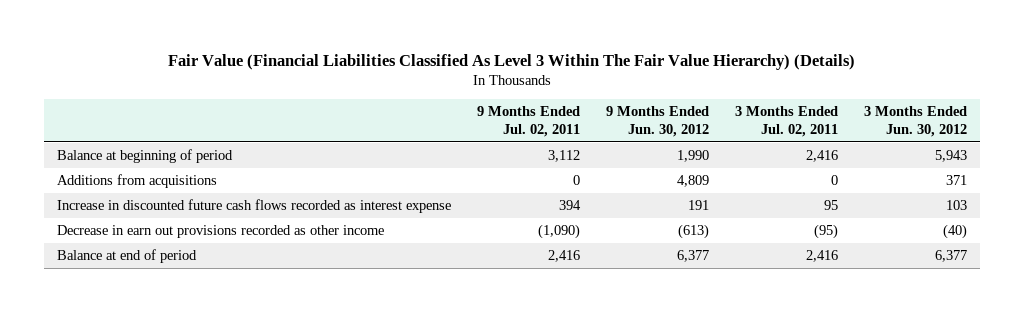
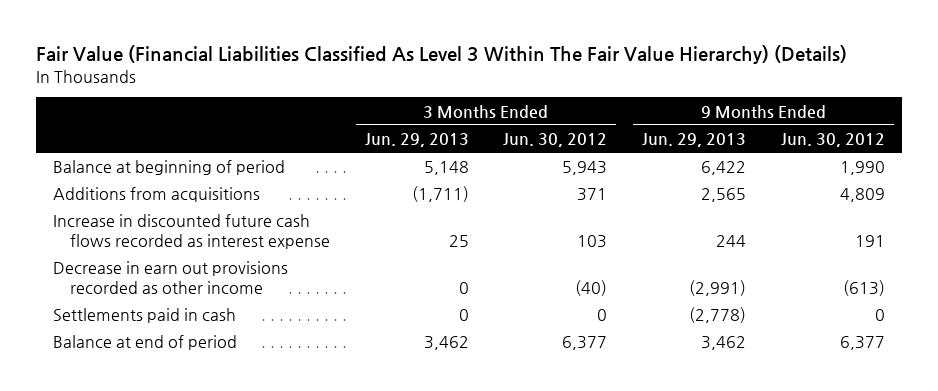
[476,106,580,137] 9 Months Ended Jul. 02, 2011 -> none
[734,106,838,137] 3 Months Ended Jul. 02, 2011 -> none
none -> [364,133,469,148] Jun. 29, 2013
none -> [642,133,747,148] Jun. 29, 2013
none -> [52,308,236,324] Settlements paid in cash

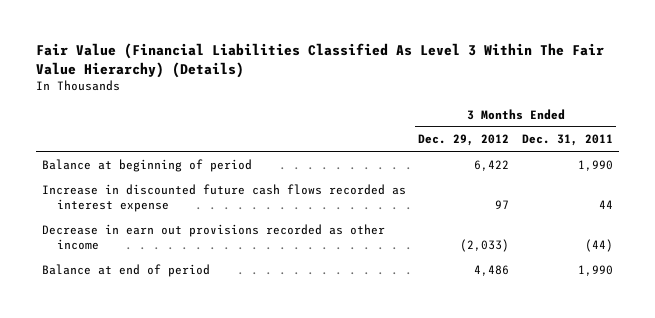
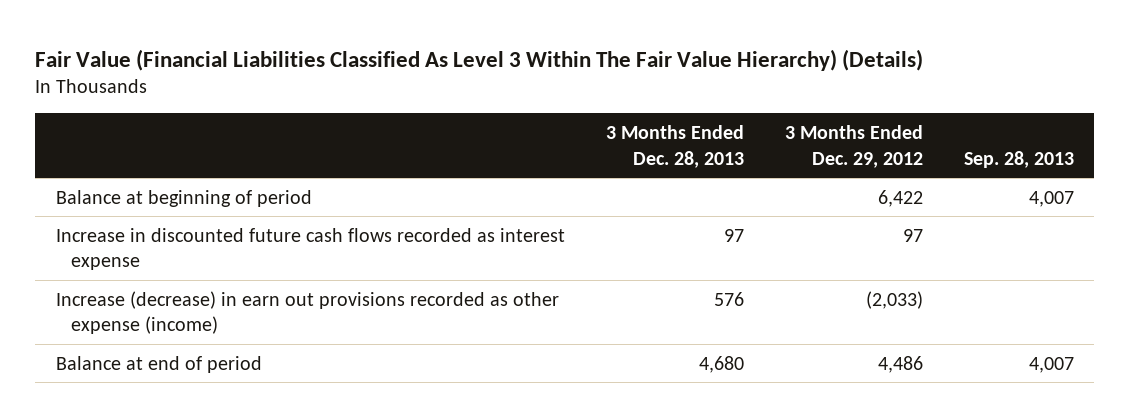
[521,134,613,147] Dec. 31, 2011 -> none
none -> [605,125,744,168] 3 Months Ended Dec. 28, 2013
none -> [963,150,1074,168] Sep. 28, 2013
[42,223,386,250] Decrease in earn out provisions recorded as other income -> [55,290,559,335] Increase (decrease) in earn out provisions recorded as other expense (income)

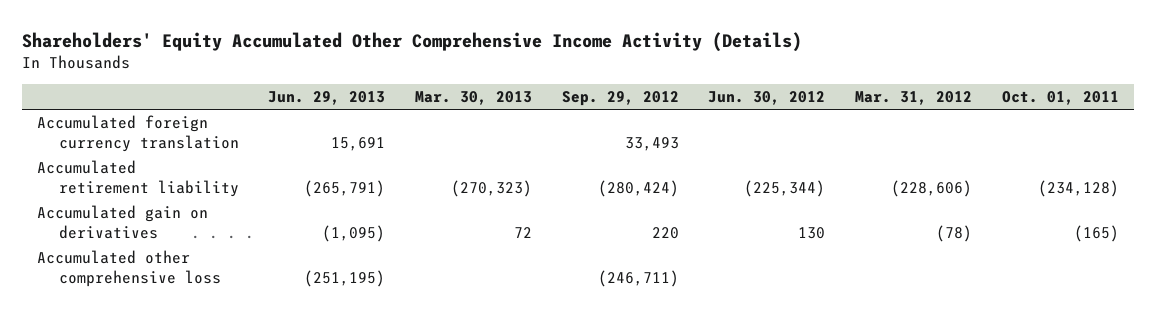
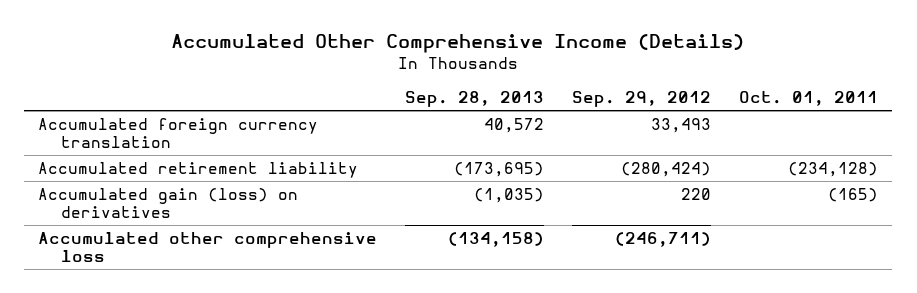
[22,31,803,52] Shareholders' Equity Accumulated Other Comprehensive Income Activity (Details) -> [171,34,745,54] Accumulated Other Comprehensive Income (Details)
[268,90,386,105] Jun. 29, 2013 -> none
[415,90,533,105] Mar. 30, 2013 -> none
[708,90,826,105] Jun. 30, 2012 -> none
[855,90,973,105] Mar. 31, 2012 -> none
none -> [405,91,545,108] Sep. 28, 2013
[37,205,209,239] Accumulated gain on derivatives -> [38,187,299,219] Accumulated gain (loss) on derivatives

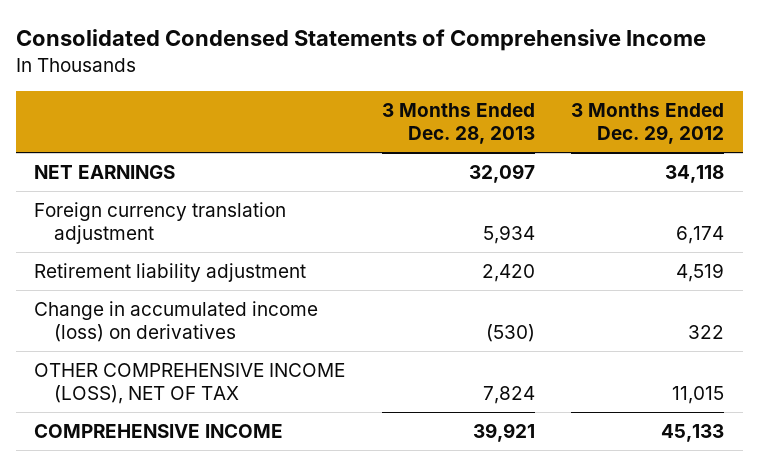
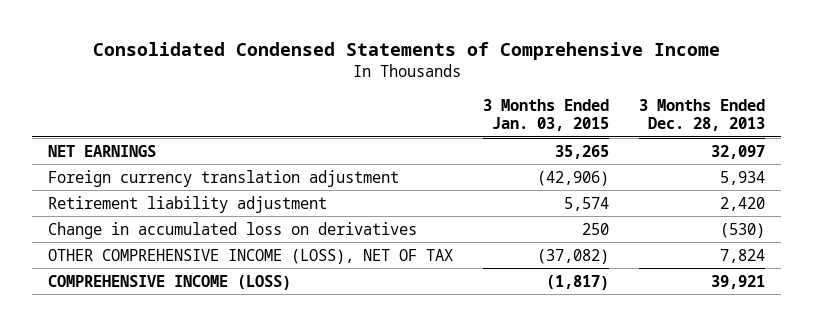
[571,102,725,145] 3 Months Ended Dec. 29, 2012 -> none
none -> [483,99,610,132] 3 Months Ended Jan. 03, 2015
[34,301,319,343] Change in accumulated income (loss) on derivatives -> [47,221,417,239] Change in accumulated loss on derivatives
[34,424,284,439] COMPREHENSIVE INCOME -> [47,274,291,290] COMPREHENSIVE INCOME (LOSS)

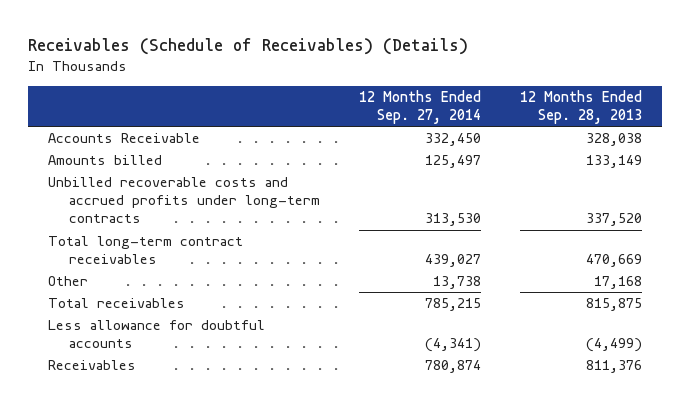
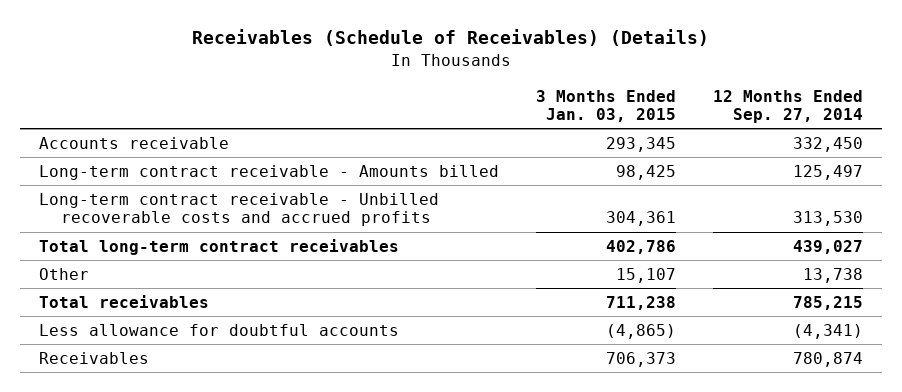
[520,89,643,125] 12 Months Ended Sep. 28, 2013 -> none
none -> [535,89,676,122] 3 Months Ended Jan. 03, 2015
[47,133,200,144] Accounts Receivable -> [38,136,229,149] Accounts receivable
[47,155,162,166] Amounts billed -> [38,164,499,180] Long-term contract receivable - Amounts billed
[47,177,321,224] Unbilled recoverable costs and accrued profits under long-term contracts -> [38,192,439,227] Long-term contract receivable - Unbilled recoverable costs and accrued profits

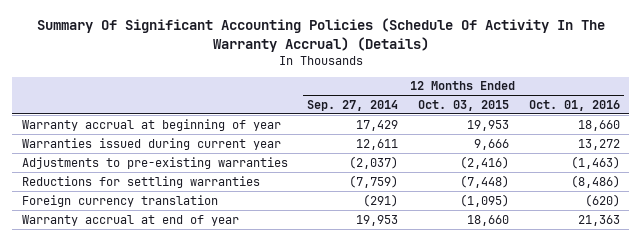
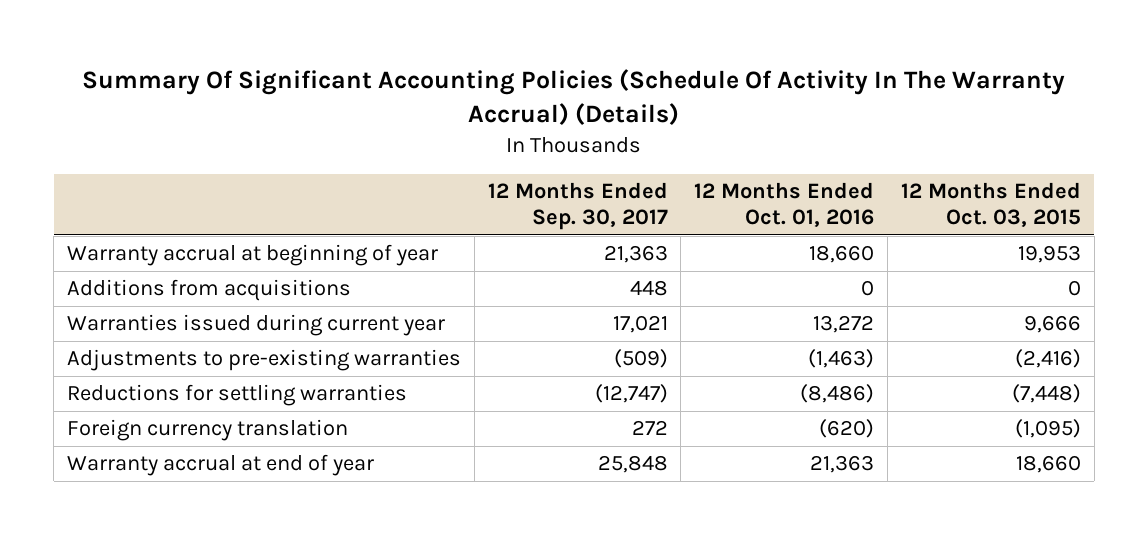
[307,99,399,111] Sep. 27, 2014 -> none
none -> [487,181,668,231] 12 Months Ended Sep. 30, 2017
none -> [67,279,352,302] Additions from acquisitions

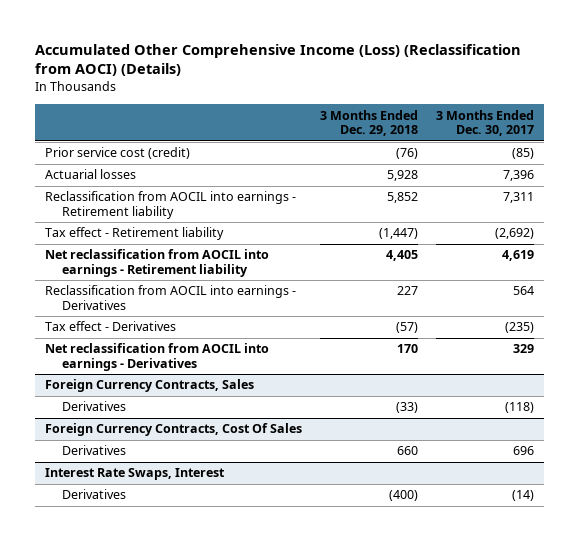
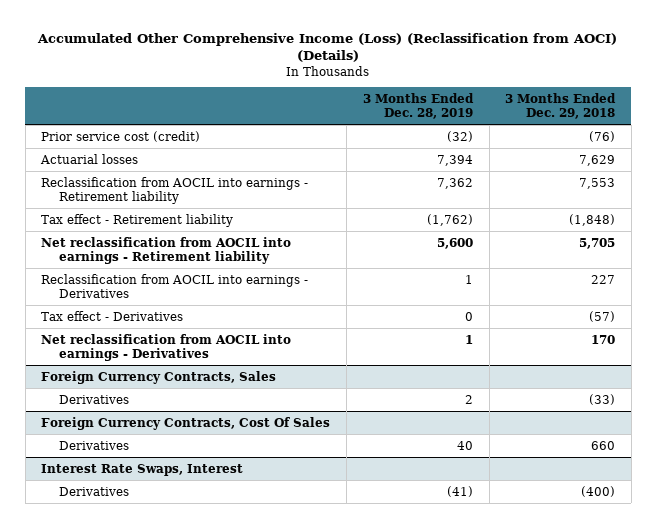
[436,109,535,137] 3 Months Ended Dec. 30, 2017 -> none
none -> [362,92,474,120] 3 Months Ended Dec. 28, 2019
[386,170,418,182] 5,928 -> [579,154,616,166] 7,629
[386,192,418,204] 5,852 -> [579,177,616,189] 7,553
[378,228,418,240] (1,447) -> [569,213,616,226] (1,848)
[385,250,418,262] 4,405 -> [579,237,616,249] 5,705

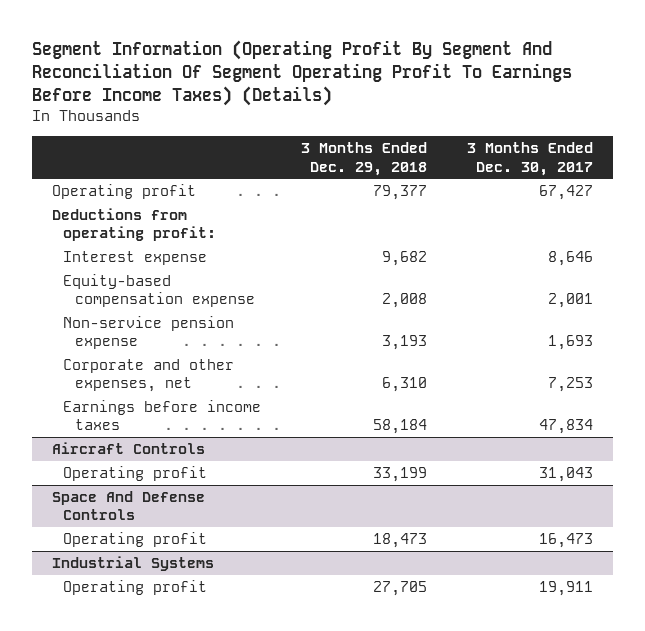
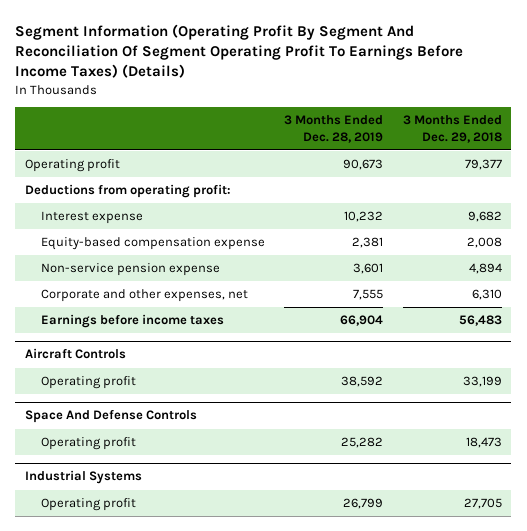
[467,142,594,176] 3 Months Ended Dec. 30, 2017 -> none
none -> [284,115,384,143] 3 Months Ended Dec. 28, 2019
[382,335,428,351] 3,193 -> [468,263,502,275] 4,894
[373,419,428,435] 58,184 -> [458,315,502,327] 56,483

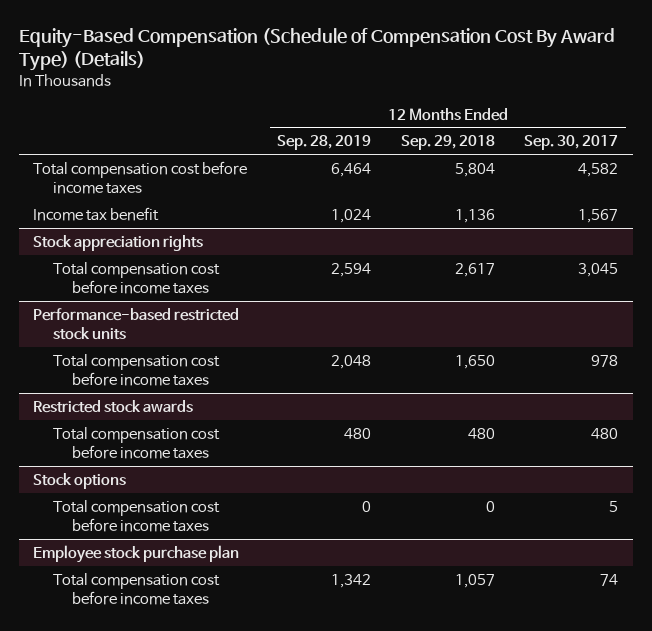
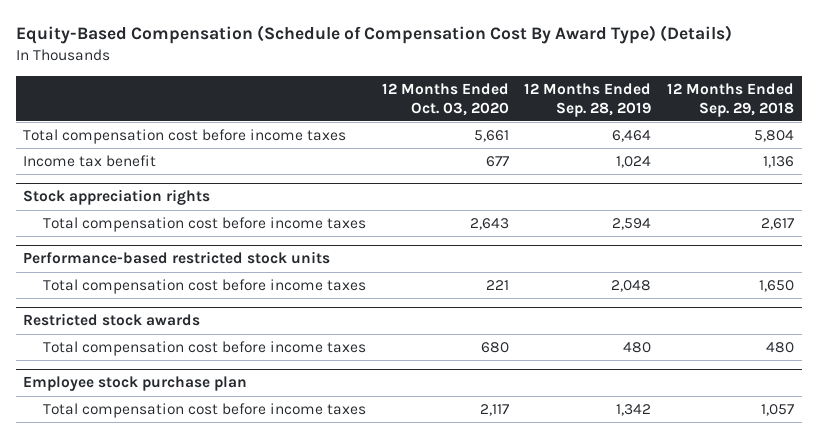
[524,135,619,151] Sep. 30, 2017 -> none
none -> [381,82,509,116] 12 Months Ended Oct. 03, 2020
[33,472,127,489] Stock options -> none
[52,499,220,533] Total compensation cost before income taxes -> none

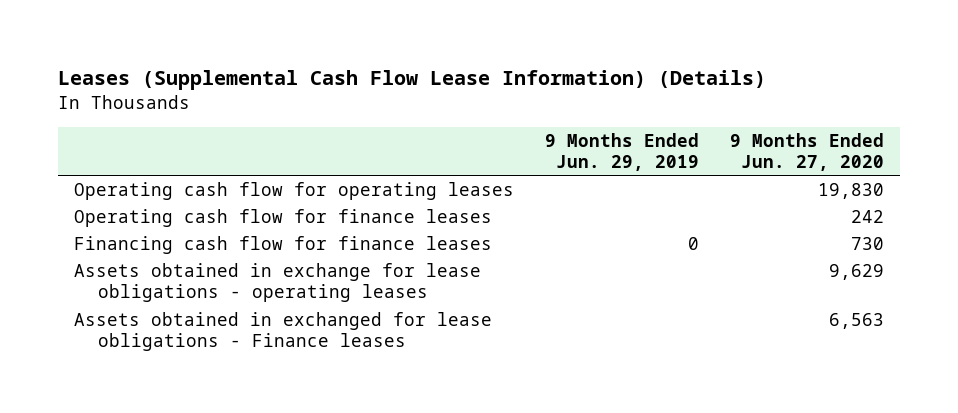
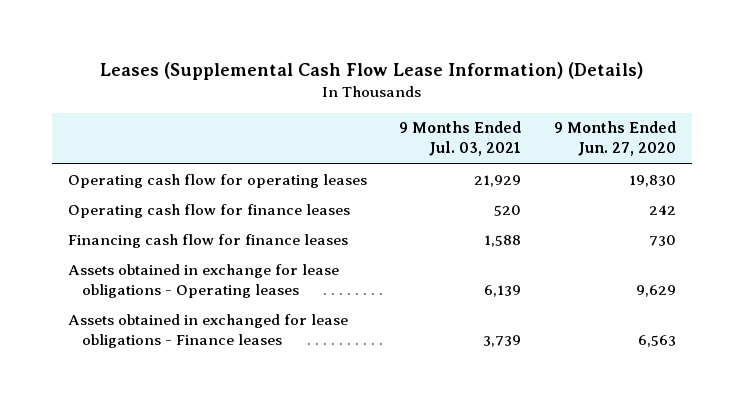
[544,132,699,172] 9 Months Ended Jun. 29, 2019 -> none
none -> [399,121,522,157] 9 Months Ended Jul. 03, 2021
[73,262,481,303] Assets obtained in exchange for lease obligations - operating leases -> [67,263,339,298] Assets obtained in exchange for lease obligations - Operating leases

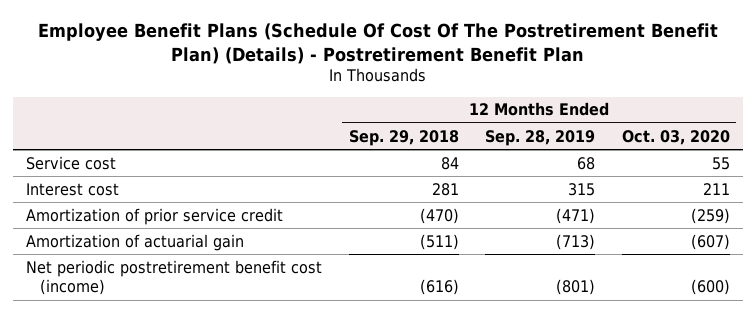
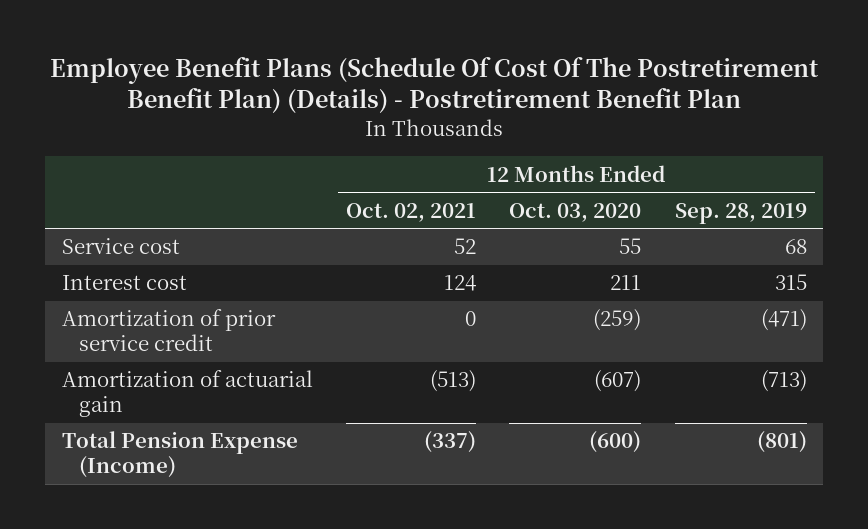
[348,129,459,146] Sep. 29, 2018 -> none
none -> [346,202,477,222] Oct. 02, 2021
[26,259,323,296] Net periodic postretirement benefit cost (income) -> [61,431,298,479] Total Pension Expense (Income)

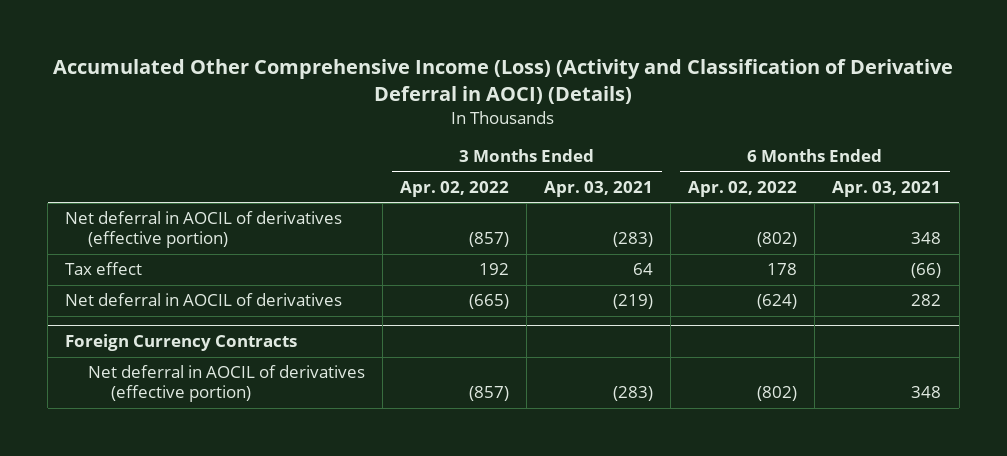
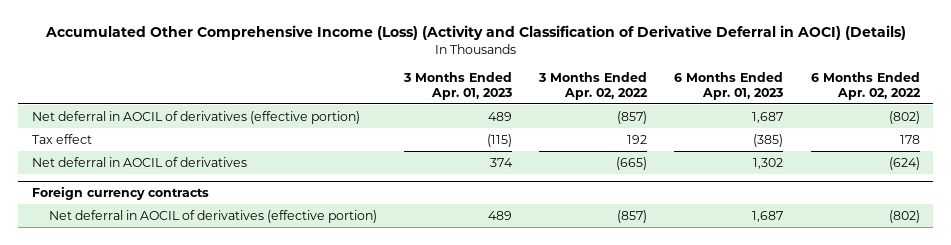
[544,180,654,197] Apr. 03, 2021 -> none
[832,180,942,197] Apr. 03, 2021 -> none
none -> [403,71,513,100] 3 Months Ended Apr. 01, 2023
none -> [674,71,784,100] 6 Months Ended Apr. 01, 2023
[65,334,298,352] Foreign Currency Contracts -> [31,186,209,201] Foreign currency contracts

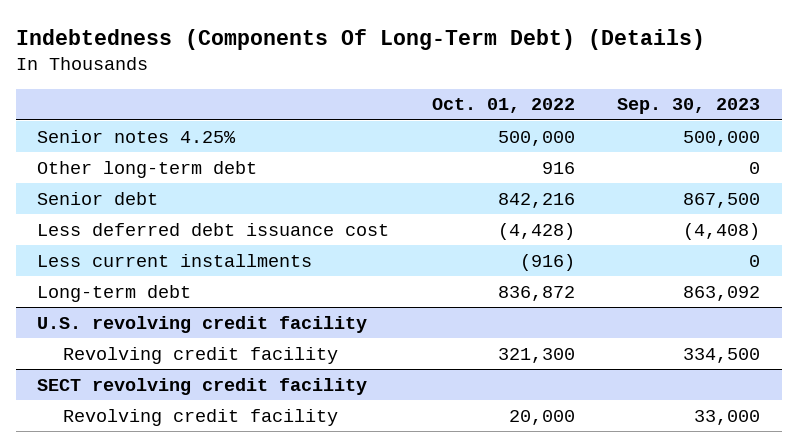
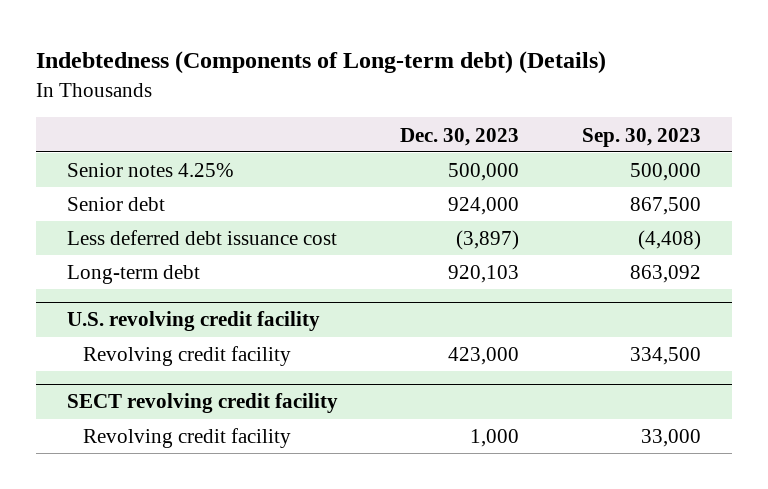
[15,28,705,50] Indebtedness (Components Of Long-Term Debt) (Details) -> [35,51,606,75] Indebtedness (Components of Long-term debt) (Details)
[431,98,575,114] Oct. 01, 2022 -> none
none -> [400,127,520,146] Dec. 30, 2023
[37,160,258,178] Other long-term debt -> none
[37,253,313,267] Less current installments -> none

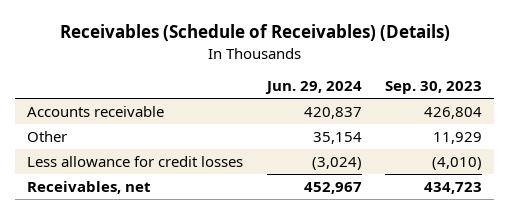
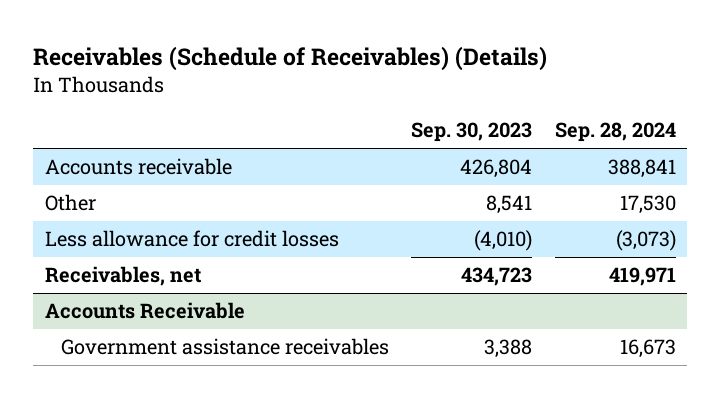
[264,81,362,95] Jun. 29, 2024 -> none
none -> [554,122,676,143] Sep. 28, 2024
[433,131,483,144] 11,929 -> [486,195,533,215] 8,541
none -> [44,302,245,320] Accounts Receivable
none -> [60,338,389,356] Government assistance receivables

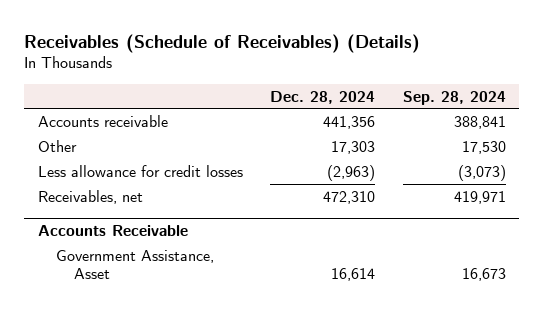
[411,122,533,143] Sep. 30, 2023 -> none
none -> [270,90,376,104] Dec. 28, 2024
[60,338,389,356] Government assistance receivables -> [55,249,214,280] Government Assistance, Asset

